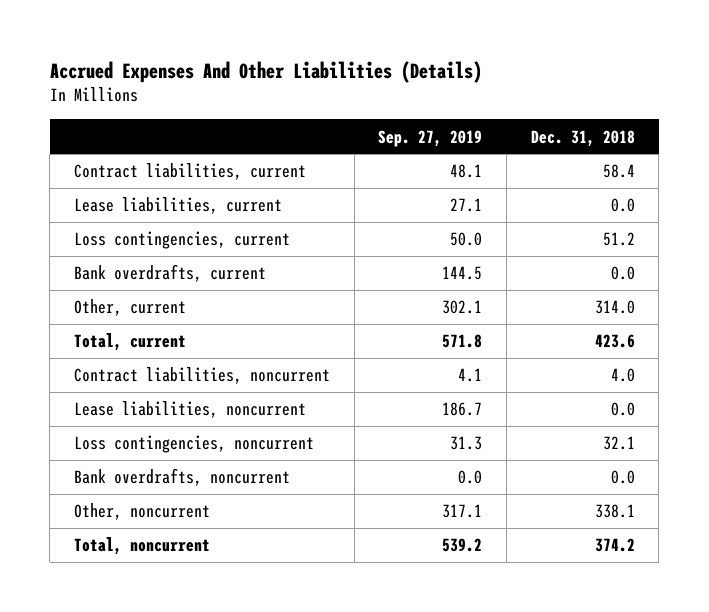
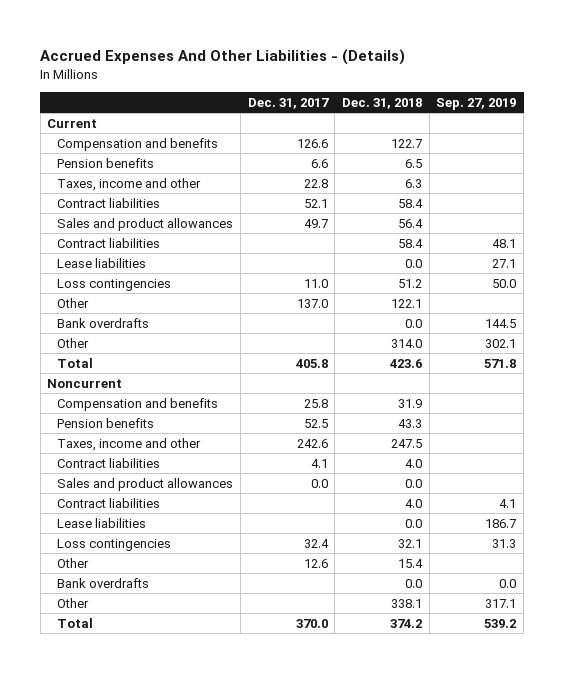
[49,60,482,83] Accrued Expenses And Other Liabilities (Details) -> [40,48,406,65] Accrued Expenses And Other Liabilities - (Details)
none -> [247,97,329,109] Dec. 31, 2017
none -> [47,118,98,128] Current
none -> [57,137,219,151] Compensation and benefits
none -> [57,157,155,168] Pension benefits
none -> [57,177,202,191] Taxes, income and other
none -> [57,197,161,208] Contract liabilities
none -> [57,217,234,231] Sales and product allowances
[74,163,307,181] Contract liabilities, current -> [57,237,161,248] Contract liabilities
[74,197,283,215] Lease liabilities, current -> [57,257,147,268] Lease liabilities
[74,231,291,250] Loss contingencies, current -> [57,278,172,291] Loss contingencies
none -> [57,297,90,308] Other
[74,264,267,283] Bank overdrafts, current -> [57,317,150,328] Bank overdrafts
[74,299,187,317] Other, current -> [57,337,90,348] Other
[74,333,187,352] Total, current -> [57,357,94,368] Total
none -> [47,378,123,388] Noncurrent
none -> [57,397,219,411] Compensation and benefits
none -> [57,417,155,428] Pension benefits
none -> [57,437,202,451] Taxes, income and other
none -> [57,457,161,468] Contract liabilities
none -> [57,477,234,491] Sales and product allowances
[74,367,331,385] Contract liabilities, noncurrent -> [57,497,161,508] Contract liabilities
[74,401,307,419] Lease liabilities, noncurrent -> [57,517,147,528] Lease liabilities
[74,435,315,454] Loss contingencies, noncurrent -> [57,538,172,551] Loss contingencies
none -> [57,557,90,568] Other
[74,468,291,487] Bank overdrafts, noncurrent -> [57,577,150,588] Bank overdrafts
[74,503,211,521] Other, noncurrent -> [57,597,90,608] Other
[74,537,211,556] Total, noncurrent -> [57,617,94,628] Total

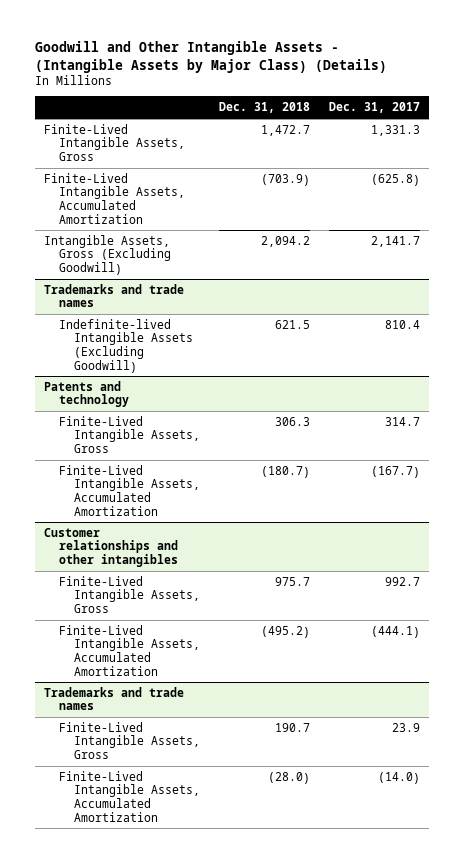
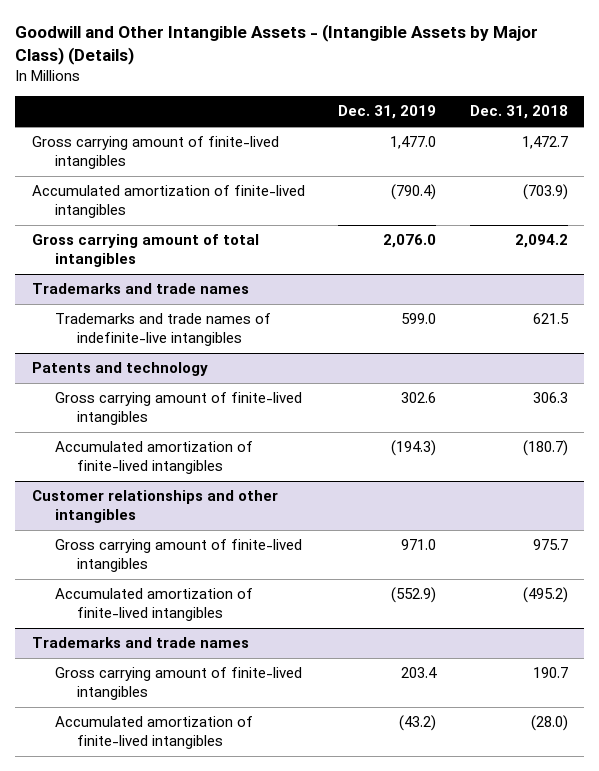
[328,102,420,114] Dec. 31, 2017 -> none
none -> [338,105,437,120] Dec. 31, 2019
[43,123,186,162] Finite-Lived Intangible Assets, Gross -> [31,136,279,170] Gross carrying amount of finite-lived intangibles
[43,172,186,224] Finite-Lived Intangible Assets, Accumulated Amortization -> [31,185,305,219] Accumulated amortization of finite-lived intangibles
[43,234,172,276] Intangible Assets, Gross (Excluding Goodwill) -> [31,234,259,268] Gross carrying amount of total intangibles
[59,318,194,373] Indefinite-lived Intangible Assets (Excluding Goodwill) -> [54,313,271,347] Trademarks and trade names of indefinite-live intangibles
[59,415,201,454] Finite-Lived Intangible Assets, Gross -> [54,392,302,426] Gross carrying amount of finite-lived intangibles
[59,464,201,516] Finite-Lived Intangible Assets, Accumulated Amortization -> [54,441,253,475] Accumulated amortization of finite-lived intangibles
[59,575,201,614] Finite-Lived Intangible Assets, Gross -> [54,539,302,573] Gross carrying amount of finite-lived intangibles
[59,624,201,676] Finite-Lived Intangible Assets, Accumulated Amortization -> [54,588,253,622] Accumulated amortization of finite-lived intangibles
[59,721,201,760] Finite-Lived Intangible Assets, Gross -> [54,667,302,701] Gross carrying amount of finite-lived intangibles
[59,770,201,822] Finite-Lived Intangible Assets, Accumulated Amortization -> [54,716,253,750] Accumulated amortization of finite-lived intangibles

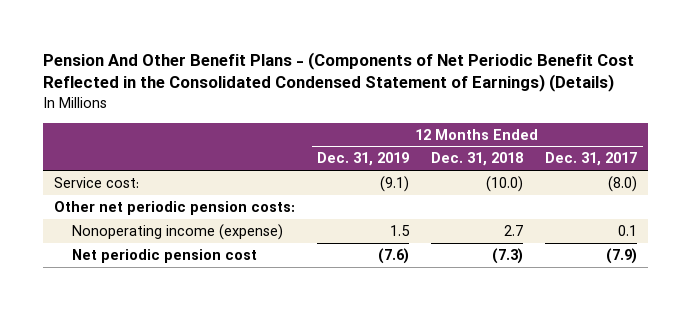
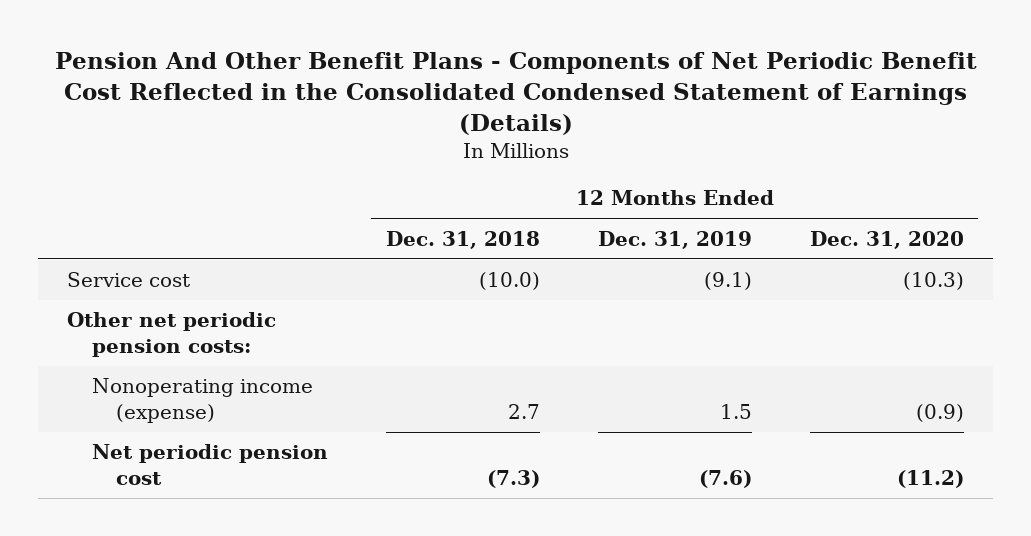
[43,51,635,93] Pension And Other Benefit Plans - (Components of Net Periodic Benefit Cost Reflected in the Consolidated Condensed Statement of Earnings) (Details) -> [54,52,977,135] Pension And Other Benefit Plans - Components of Net Periodic Benefit Cost Reflected in the Consolidated Condensed Statement of Earnings (Details)
[545,152,638,167] Dec. 31, 2017 -> none
none -> [809,230,964,249] Dec. 31, 2020
[54,177,140,189] Service cost: -> [67,272,191,288] Service cost

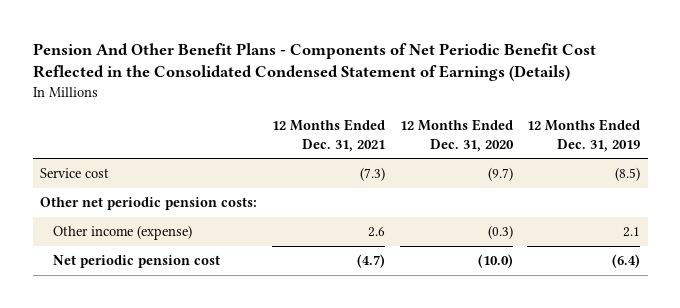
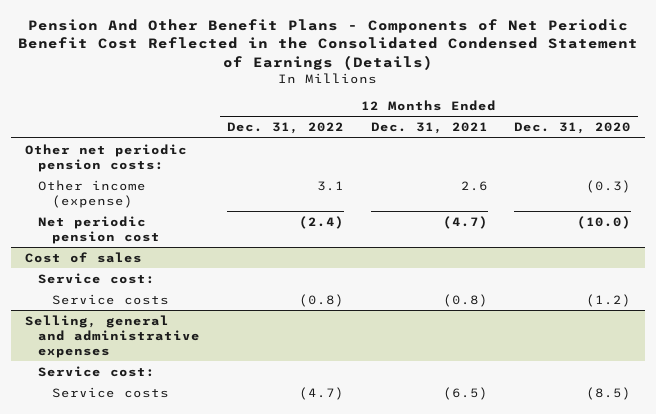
[527,119,641,152] 12 Months Ended Dec. 31, 2019 -> none
none -> [226,122,344,135] Dec. 31, 2022
[39,168,109,179] Service cost -> none
none -> [24,251,142,263] Cost of sales
none -> [38,272,156,284] Service cost:
none -> [51,293,169,305] Service costs
none -> [24,314,201,358] Selling, general and administrative expenses
none -> [38,365,156,377] Service cost:
none -> [51,386,169,398] Service costs

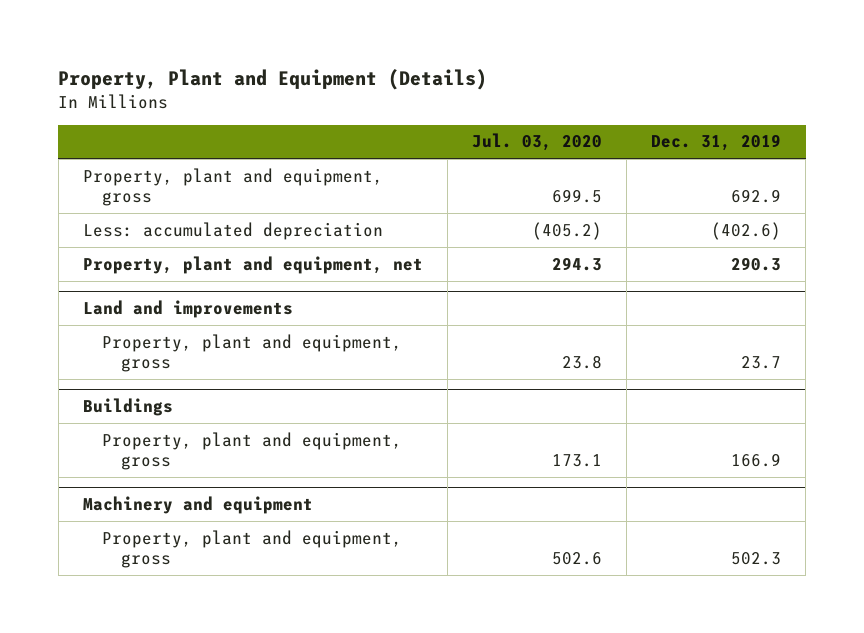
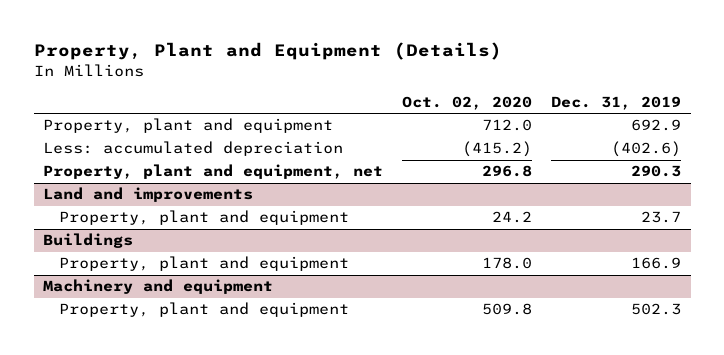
[472,133,603,152] Jul. 03, 2020 -> none
none -> [402,95,533,110] Oct. 02, 2020
[83,167,384,206] Property, plant and equipment, gross -> [43,118,334,134] Property, plant and equipment
[102,333,403,372] Property, plant and equipment, gross -> [59,210,350,226] Property, plant and equipment
[102,431,403,470] Property, plant and equipment, gross -> [59,256,350,272] Property, plant and equipment
[102,529,403,568] Property, plant and equipment, gross -> [59,302,350,318] Property, plant and equipment

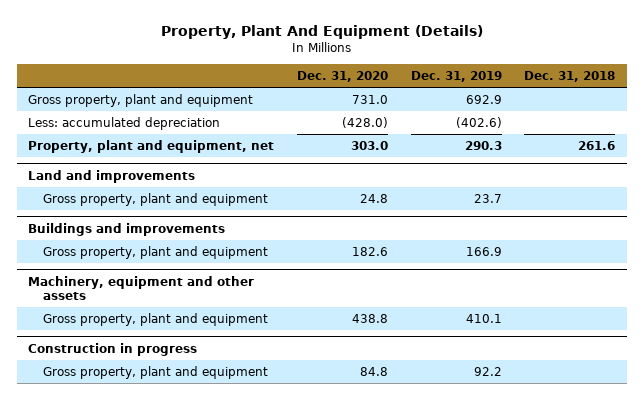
[33,42,502,61] Property, Plant and Equipment (Details) -> [160,24,483,39] Property, Plant And Equipment (Details)
[402,95,533,110] Oct. 02, 2020 -> none
none -> [297,71,389,83] Dec. 31, 2020
none -> [524,71,616,83] Dec. 31, 2018
[43,118,334,134] Property, plant and equipment -> [28,94,254,108] Gross property, plant and equipment
[43,233,134,249] Buildings -> none
[59,210,350,226] Property, plant and equipment -> [43,193,269,207] Gross property, plant and equipment
none -> [28,222,226,236] Buildings and improvements
[59,256,350,272] Property, plant and equipment -> [43,246,269,260] Gross property, plant and equipment
[43,279,274,295] Machinery and equipment -> [28,275,255,300] Machinery, equipment and other assets
[59,302,350,318] Property, plant and equipment -> [43,313,269,327] Gross property, plant and equipment
[631,303,682,316] 502.3 -> [465,314,502,324] 410.1
none -> [28,342,198,356] Construction in progress
none -> [43,366,269,380] Gross property, plant and equipment

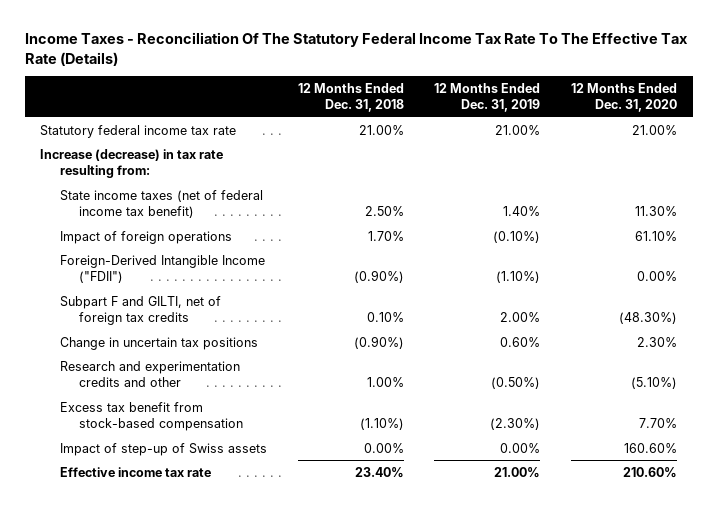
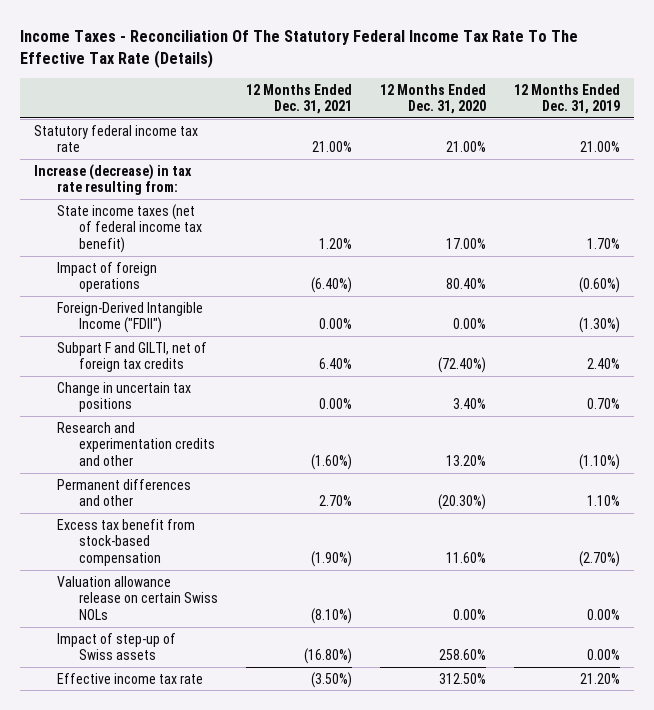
[297,82,404,113] 12 Months Ended Dec. 31, 2018 -> none
none -> [246,83,353,115] 12 Months Ended Dec. 31, 2021
[503,205,541,216] 1.40% -> [587,238,621,250] 1.70%
[635,205,678,216] 11.30% -> [446,238,487,250] 17.00%
[493,230,541,243] (0.10%) -> [579,277,621,294] (0.60%)
[635,230,678,241] 61.10% -> [446,278,487,290] 80.40%
[496,270,541,283] (1.10%) -> [579,317,621,334] (1.30%)
[500,311,541,322] 2.00% -> [587,358,621,370] 2.40%
[619,311,678,324] (48.30%) -> [438,357,487,374] (72.40%)
[500,336,541,347] 0.60% -> [587,398,621,410] 0.70%
[637,336,678,347] 2.30% -> [453,398,487,410] 3.40%
[491,376,541,389] (0.50%) -> [579,454,621,471] (1.10%)
[631,376,678,389] (5.10%) -> [446,455,487,467] 13.20%
none -> [56,478,191,507] Permanent differences and other
[490,417,541,430] (2.30%) -> [579,551,621,568] (2.70%)
[639,417,678,428] 7.70% -> [446,552,487,564] 11.60%
none -> [56,575,219,621] Valuation allowance release on certain Swiss NOLs
[624,442,678,453] 160.60% -> [439,649,487,661] 258.60%
[494,466,541,478] 21.00% -> [580,672,621,684] 21.20%
[623,466,678,478] 210.60% -> [439,672,487,684] 312.50%

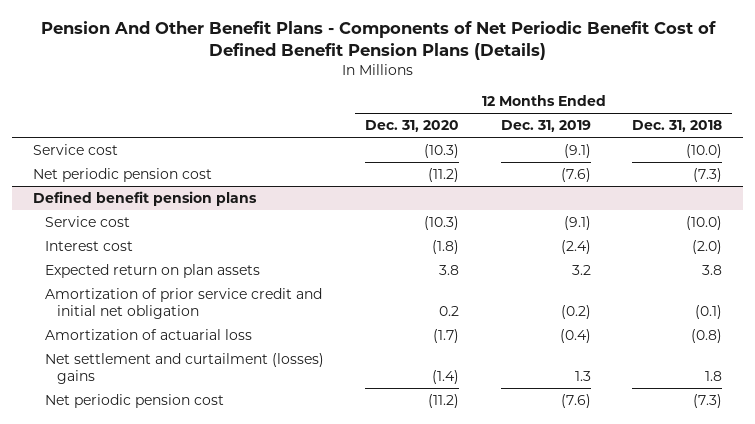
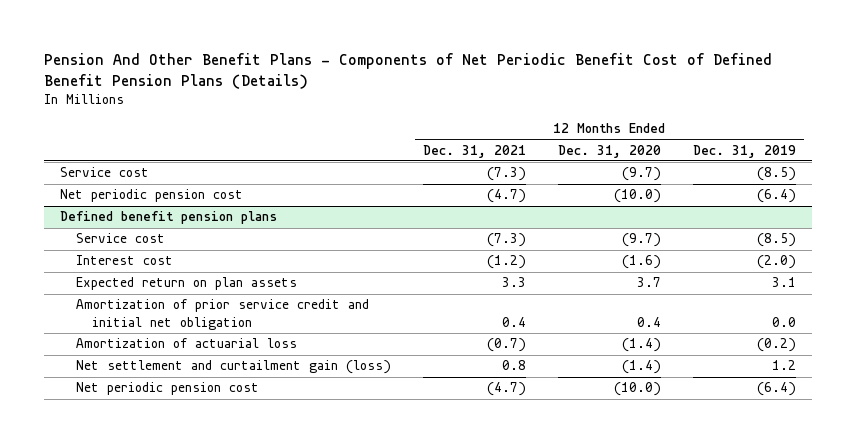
[632,120,723,133] Dec. 31, 2018 -> none
none -> [422,144,526,158] Dec. 31, 2021
[424,143,460,158] (10.3) -> [621,167,661,182] (9.7)
[563,143,591,158] (9.1) -> [756,167,796,182] (8.5)
[428,167,460,182] (11.2) -> [613,189,661,204] (10.0)
[560,167,591,182] (7.6) -> [756,189,796,204] (6.4)
[424,215,460,230] (10.3) -> [621,233,661,248] (9.7)
[563,215,591,230] (9.1) -> [756,233,796,248] (8.5)
[432,239,460,254] (1.8) -> [621,255,661,270] (1.6)
[560,239,591,254] (2.4) -> [756,255,796,270] (2.0)
[439,264,460,275] 3.8 -> [636,277,661,288] 3.7
[571,264,591,275] 3.2 -> [771,277,796,288] 3.1
[439,305,460,316] 0.2 -> [636,316,661,327] 0.4
[560,304,591,319] (0.2) -> [771,316,796,327] 0.0
[433,328,460,343] (1.7) -> [621,338,661,353] (1.4)
[559,328,591,343] (0.4) -> [756,338,796,353] (0.2)
[44,352,324,384] Net settlement and curtailment (losses) gains -> [75,360,391,375] Net settlement and curtailment gain (loss)
[574,370,591,381] 1.3 -> [771,360,796,371] 1.2
[428,393,460,408] (11.2) -> [613,382,661,397] (10.0)
[560,393,591,408] (7.6) -> [756,382,796,397] (6.4)

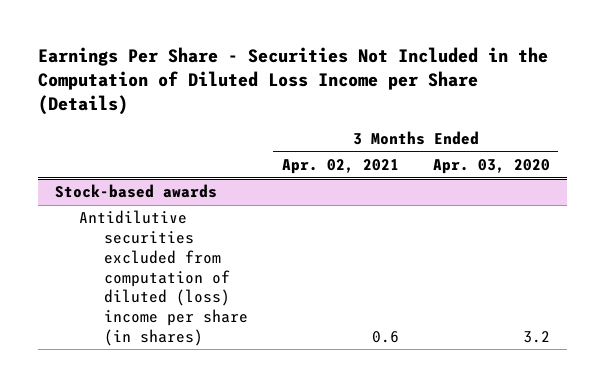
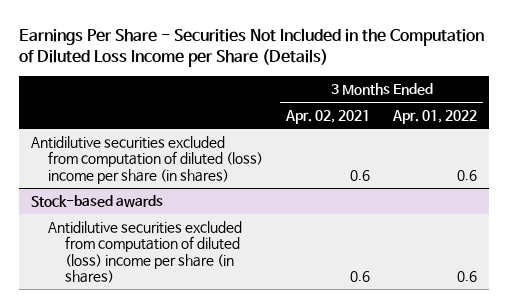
[432,159,550,175] Apr. 03, 2020 -> none
none -> [392,110,478,125] Apr. 01, 2022
none -> [30,136,263,184] Antidilutive securities excluded from computation of diluted (loss) income per share (in shares)

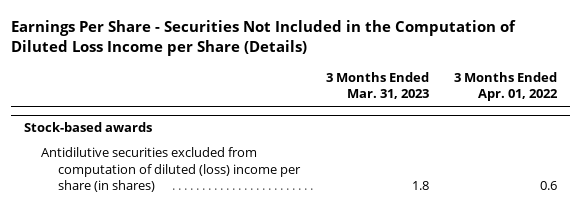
[285,110,371,125] Apr. 02, 2021 -> none
none -> [325,71,429,100] 3 Months Ended Mar. 31, 2023
[30,136,263,184] Antidilutive securities excluded from computation of diluted (loss) income per share (in shares) -> none

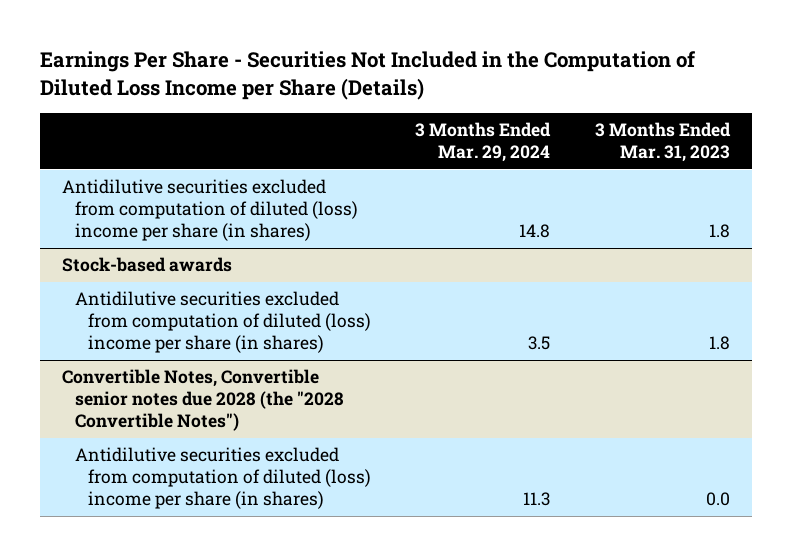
[454,71,559,102] 3 Months Ended Apr. 01, 2022 -> none
none -> [415,122,552,162] 3 Months Ended Mar. 29, 2024
none -> [62,179,359,242] Antidilutive securities excluded from computation of diluted (loss) income per share (in shares)
none -> [62,369,345,432] Convertible Notes, Convertible senior notes due 2028 (the "2028 Convertible Notes")
none -> [75,447,372,510] Antidilutive securities excluded from computation of diluted (loss) income per share (in shares)

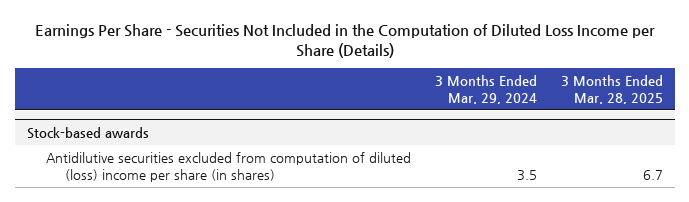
[594,122,731,162] 3 Months Ended Mar. 31, 2023 -> none
none -> [560,75,663,104] 3 Months Ended Mar. 28, 2025
[62,179,359,242] Antidilutive securities excluded from computation of diluted (loss) income per share (in shares) -> none
[62,369,345,432] Convertible Notes, Convertible senior notes due 2028 (the "2028 Convertible Notes") -> none
[75,447,372,510] Antidilutive securities excluded from computation of diluted (loss) income per share (in shares) -> none

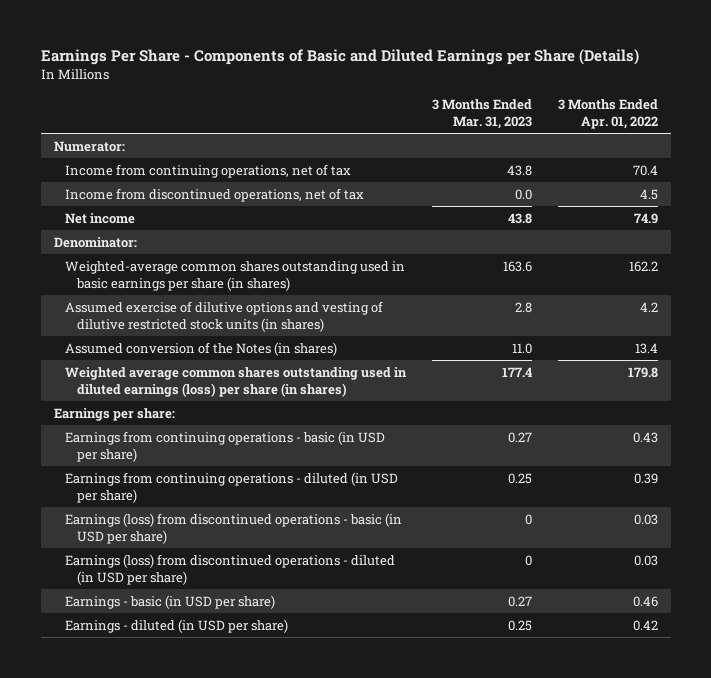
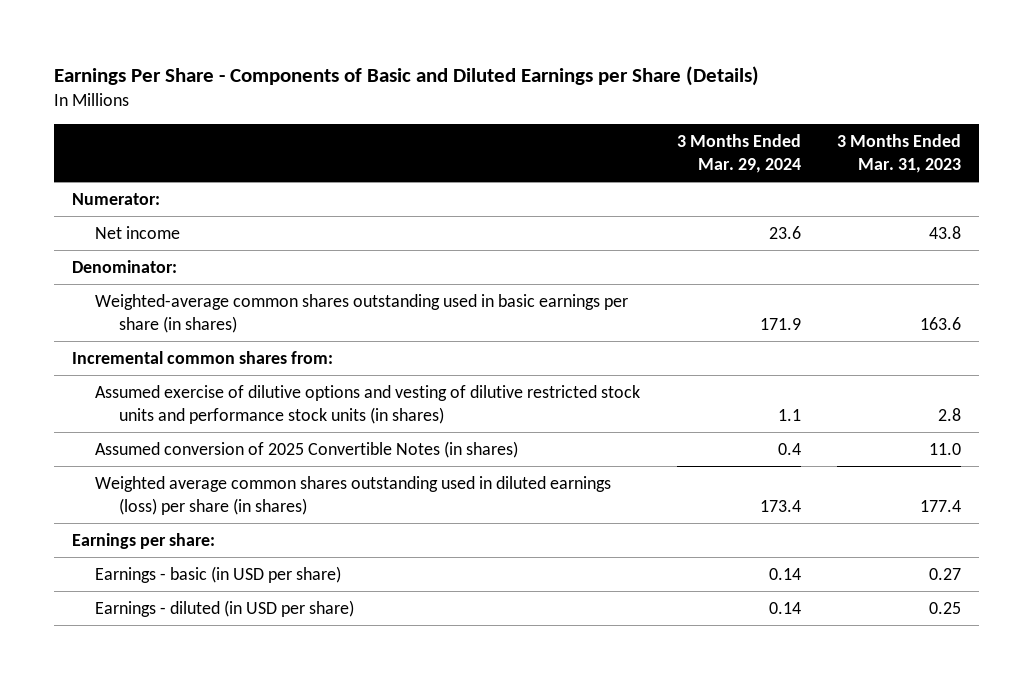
[557,99,658,129] 3 Months Ended Apr. 01, 2022 -> none
none -> [676,134,801,173] 3 Months Ended Mar. 29, 2024
[65,163,352,178] Income from continuing operations, net of tax -> none
[65,187,365,202] Income from discontinued operations, net of tax -> none
none -> [71,350,333,364] Incremental common shares from:
[65,300,384,332] Assumed exercise of dilutive options and vesting of dilutive restricted stock units (in shares) -> [95,384,641,424] Assumed exercise of dilutive options and vesting of dilutive restricted stock units and performance stock units (in shares)
[65,341,338,356] Assumed conversion of the Notes (in shares) -> [95,440,519,458] Assumed conversion of 2025 Convertible Notes (in shares)
[65,430,386,462] Earnings from continuing operations - basic (in USD per share) -> none
[65,471,399,503] Earnings from continuing operations - diluted (in USD per share) -> none
[65,512,403,544] Earnings (loss) from discontinued operations - basic (in USD per share) -> none
[65,553,396,585] Earnings (loss) from discontinued operations - diluted (in USD per share) -> none

